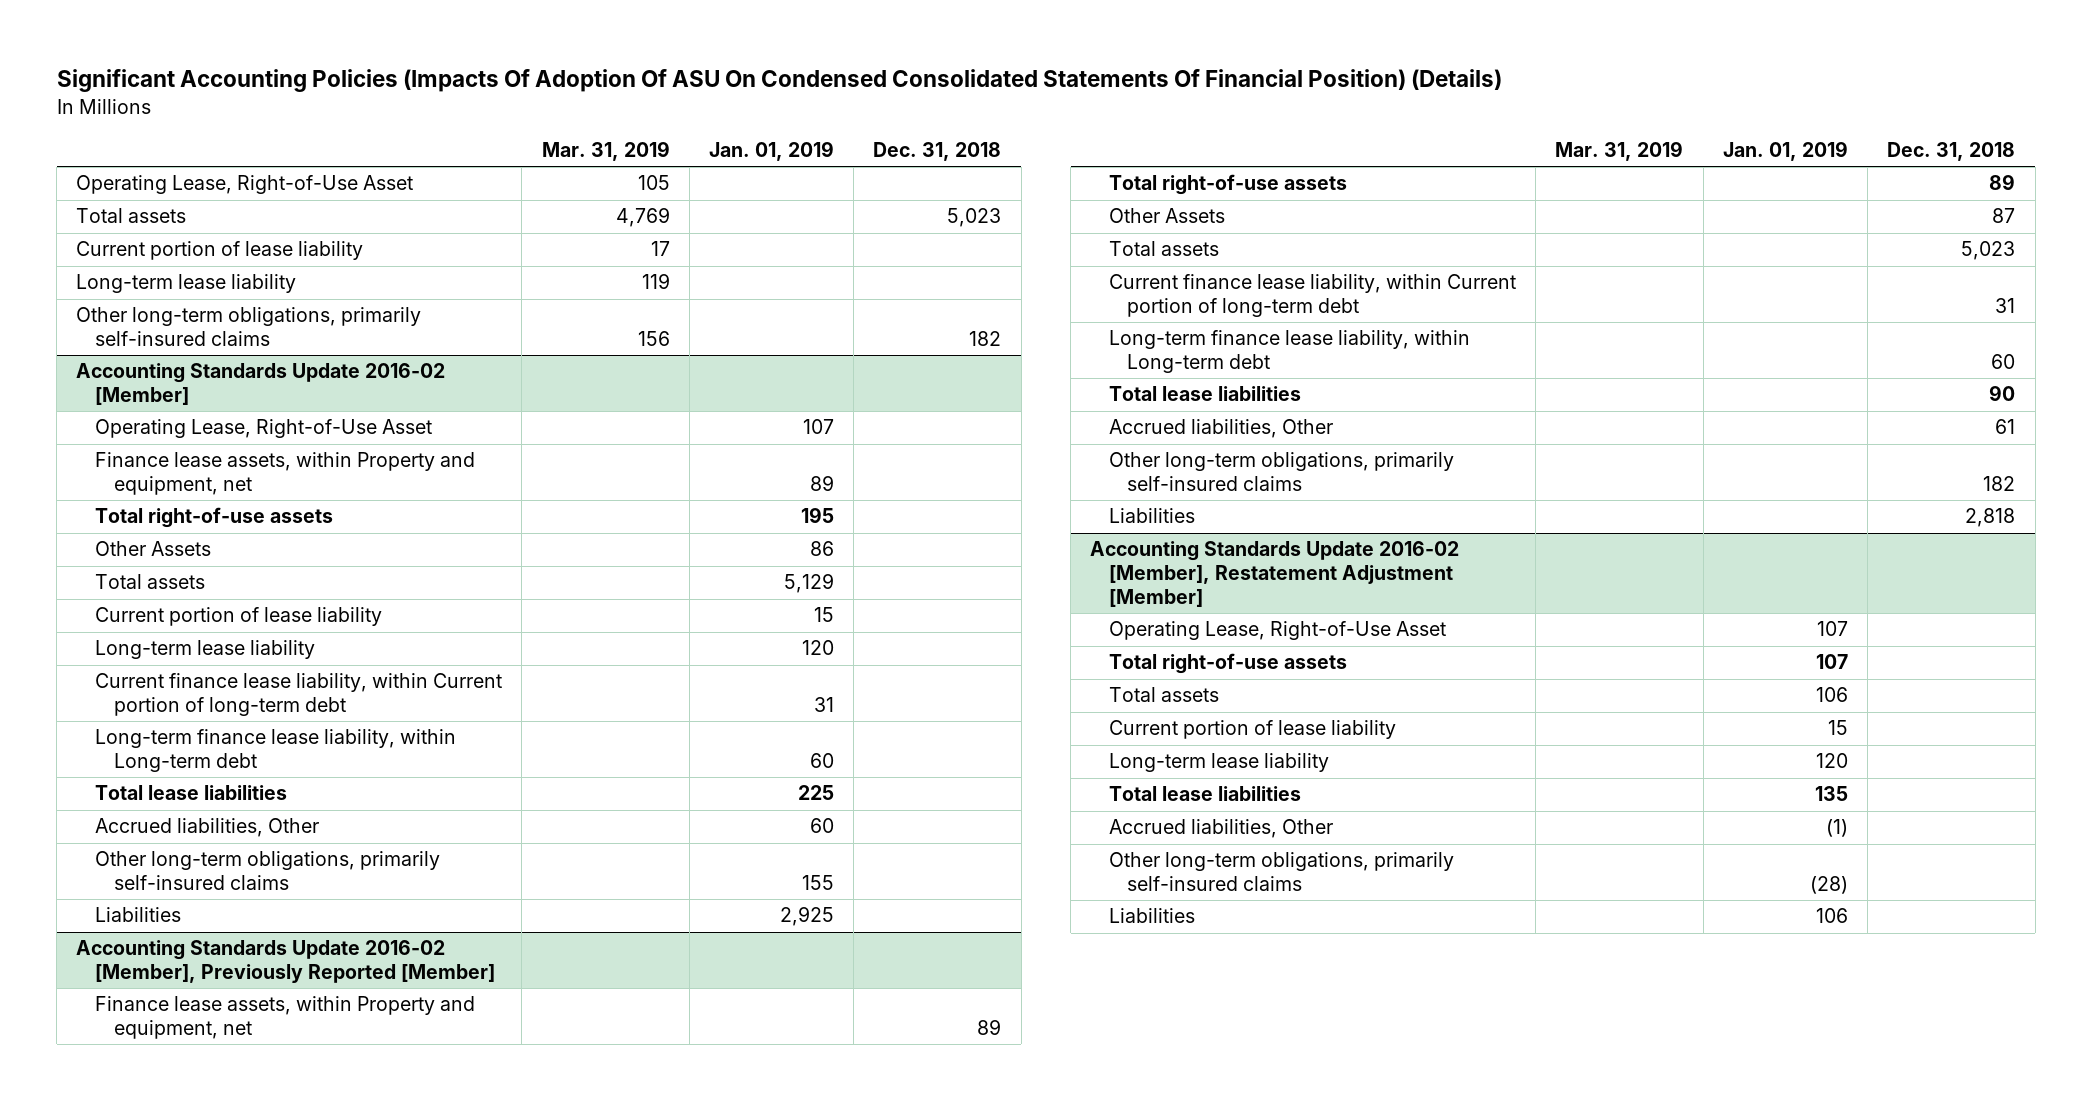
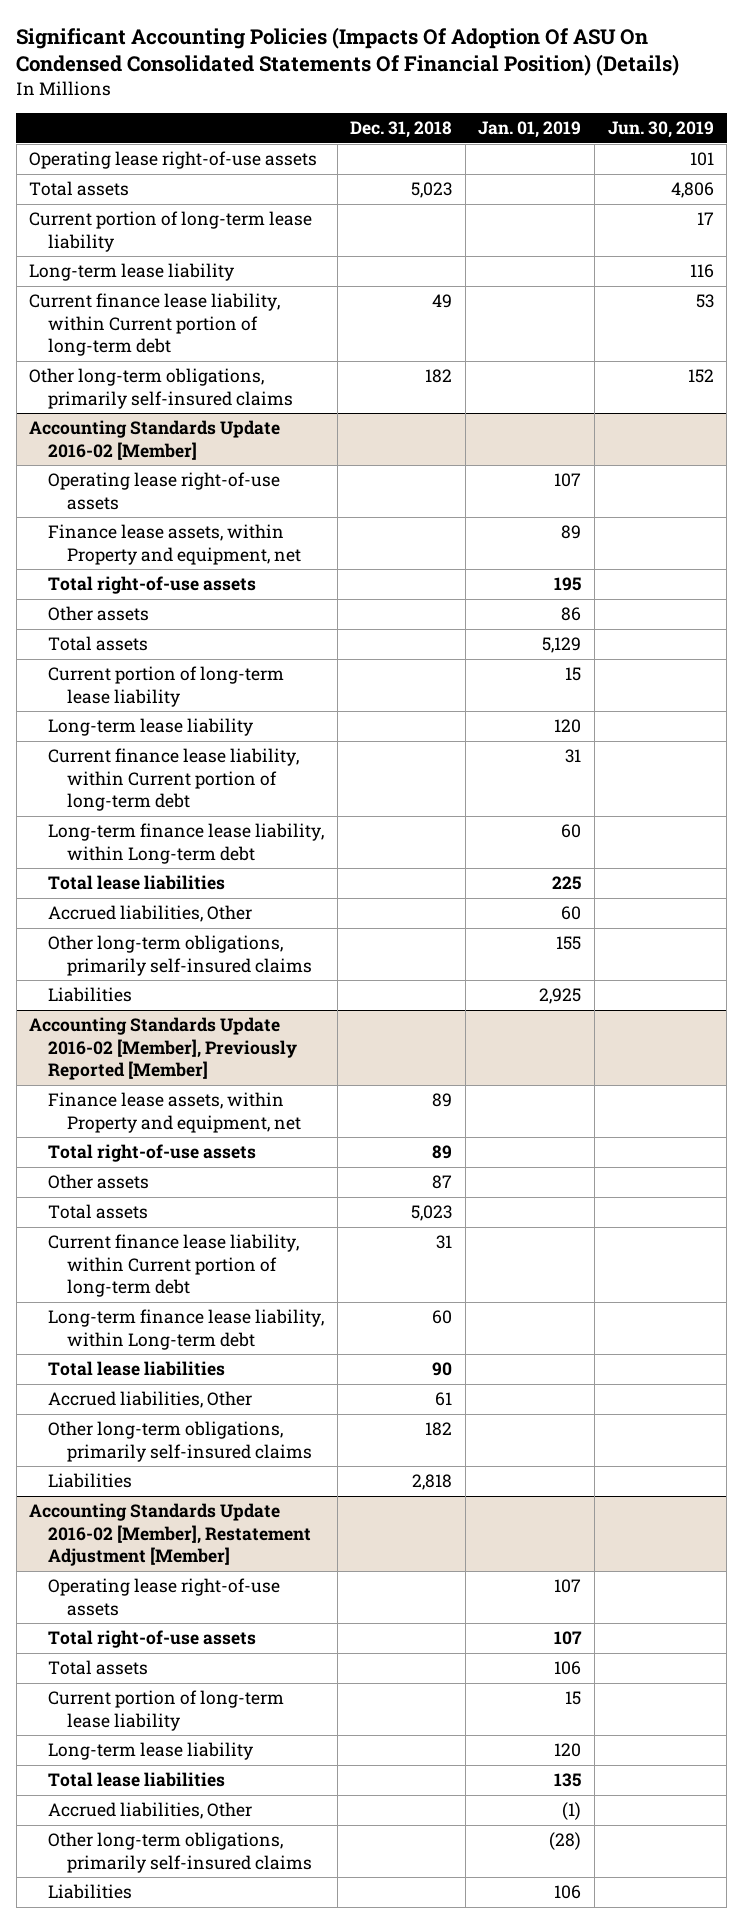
[541,141,670,162] Mar. 31, 2019 -> none
none -> [607,120,714,138] Jun. 30, 2019
[76,175,414,195] Operating Lease, Right-of-Use Asset -> [29,151,318,170] Operating lease right-of-use assets
[76,241,364,261] Current portion of lease liability -> [29,211,313,252] Current portion of long-term lease liability
none -> [29,293,281,356] Current finance lease liability, within Current portion of long-term debt
[95,419,433,439] Operating Lease, Right-of-Use Asset -> [48,472,281,510] Operating lease right-of-use assets
[95,541,212,557] Other Assets -> [48,606,150,622] Other assets
[95,607,383,627] Current portion of lease liability -> [48,666,285,707] Current portion of long-term lease liability
[1108,208,1225,224] Other Assets -> [48,1174,150,1190] Other assets
[1108,621,1446,641] Operating Lease, Right-of-Use Asset -> [48,1578,281,1616] Operating lease right-of-use assets
[1108,720,1396,740] Current portion of lease liability -> [48,1690,285,1731] Current portion of long-term lease liability

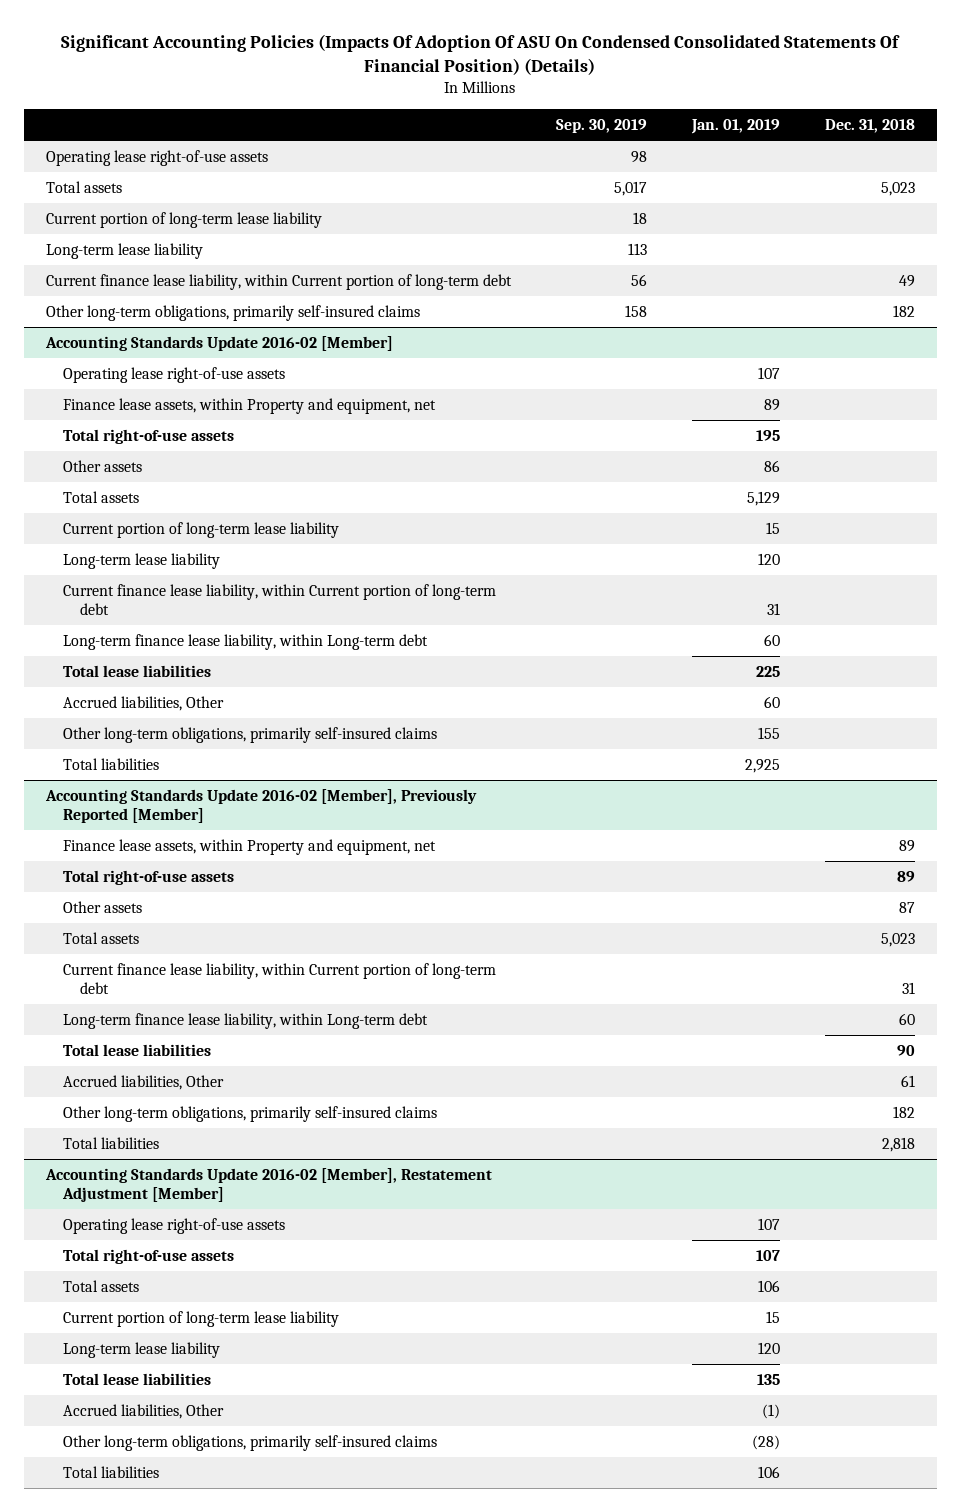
[607,120,714,138] Jun. 30, 2019 -> none
none -> [555,118,647,133] Sep. 30, 2019
[48,987,133,1003] Liabilities -> [62,757,159,770] Total liabilities
[48,1473,133,1489] Liabilities -> [62,1136,159,1149] Total liabilities
[48,1884,133,1900] Liabilities -> [62,1465,159,1478] Total liabilities

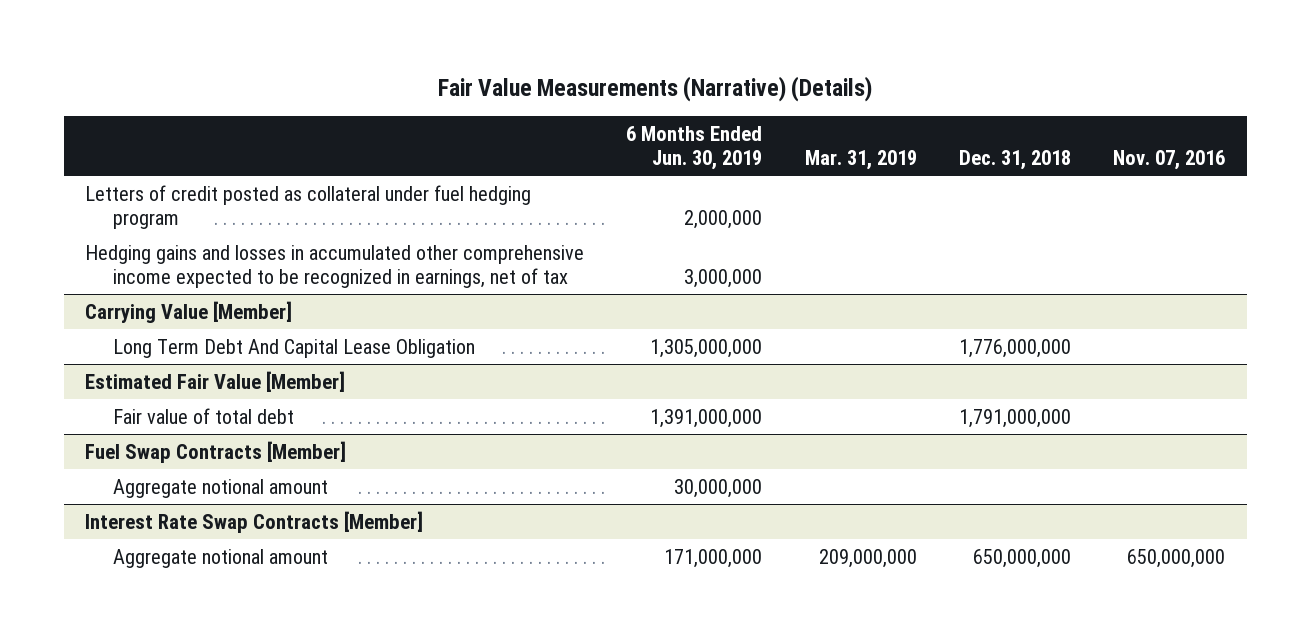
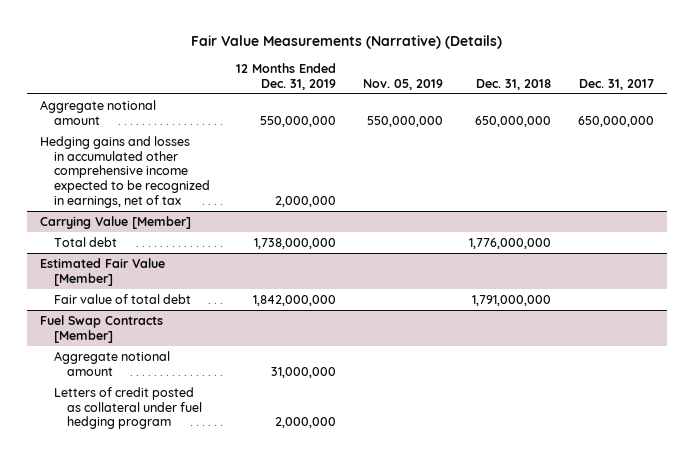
[626,125,763,171] 6 Months Ended Jun. 30, 2019 -> none
[804,150,917,171] Mar. 31, 2019 -> none
[1113,150,1226,171] Nov. 07, 2016 -> none
none -> [236,63,337,90] 12 Months Ended Dec. 31, 2019
none -> [362,78,443,90] Nov. 05, 2019
none -> [578,78,654,90] Dec. 31, 2017
[84,184,531,230] Letters of credit posted as collateral under fuel hedging program -> none
none -> [39,99,156,125] Aggregate notional amount
[112,338,475,358] Long Term Debt And Capital Lease Obligation -> [53,236,117,247] Total debt
[84,510,423,533] Interest Rate Swap Contracts [Member] -> none
[112,548,328,568] Aggregate notional amount -> none
none -> [53,386,203,430] Letters of credit posted as collateral under fuel hedging program

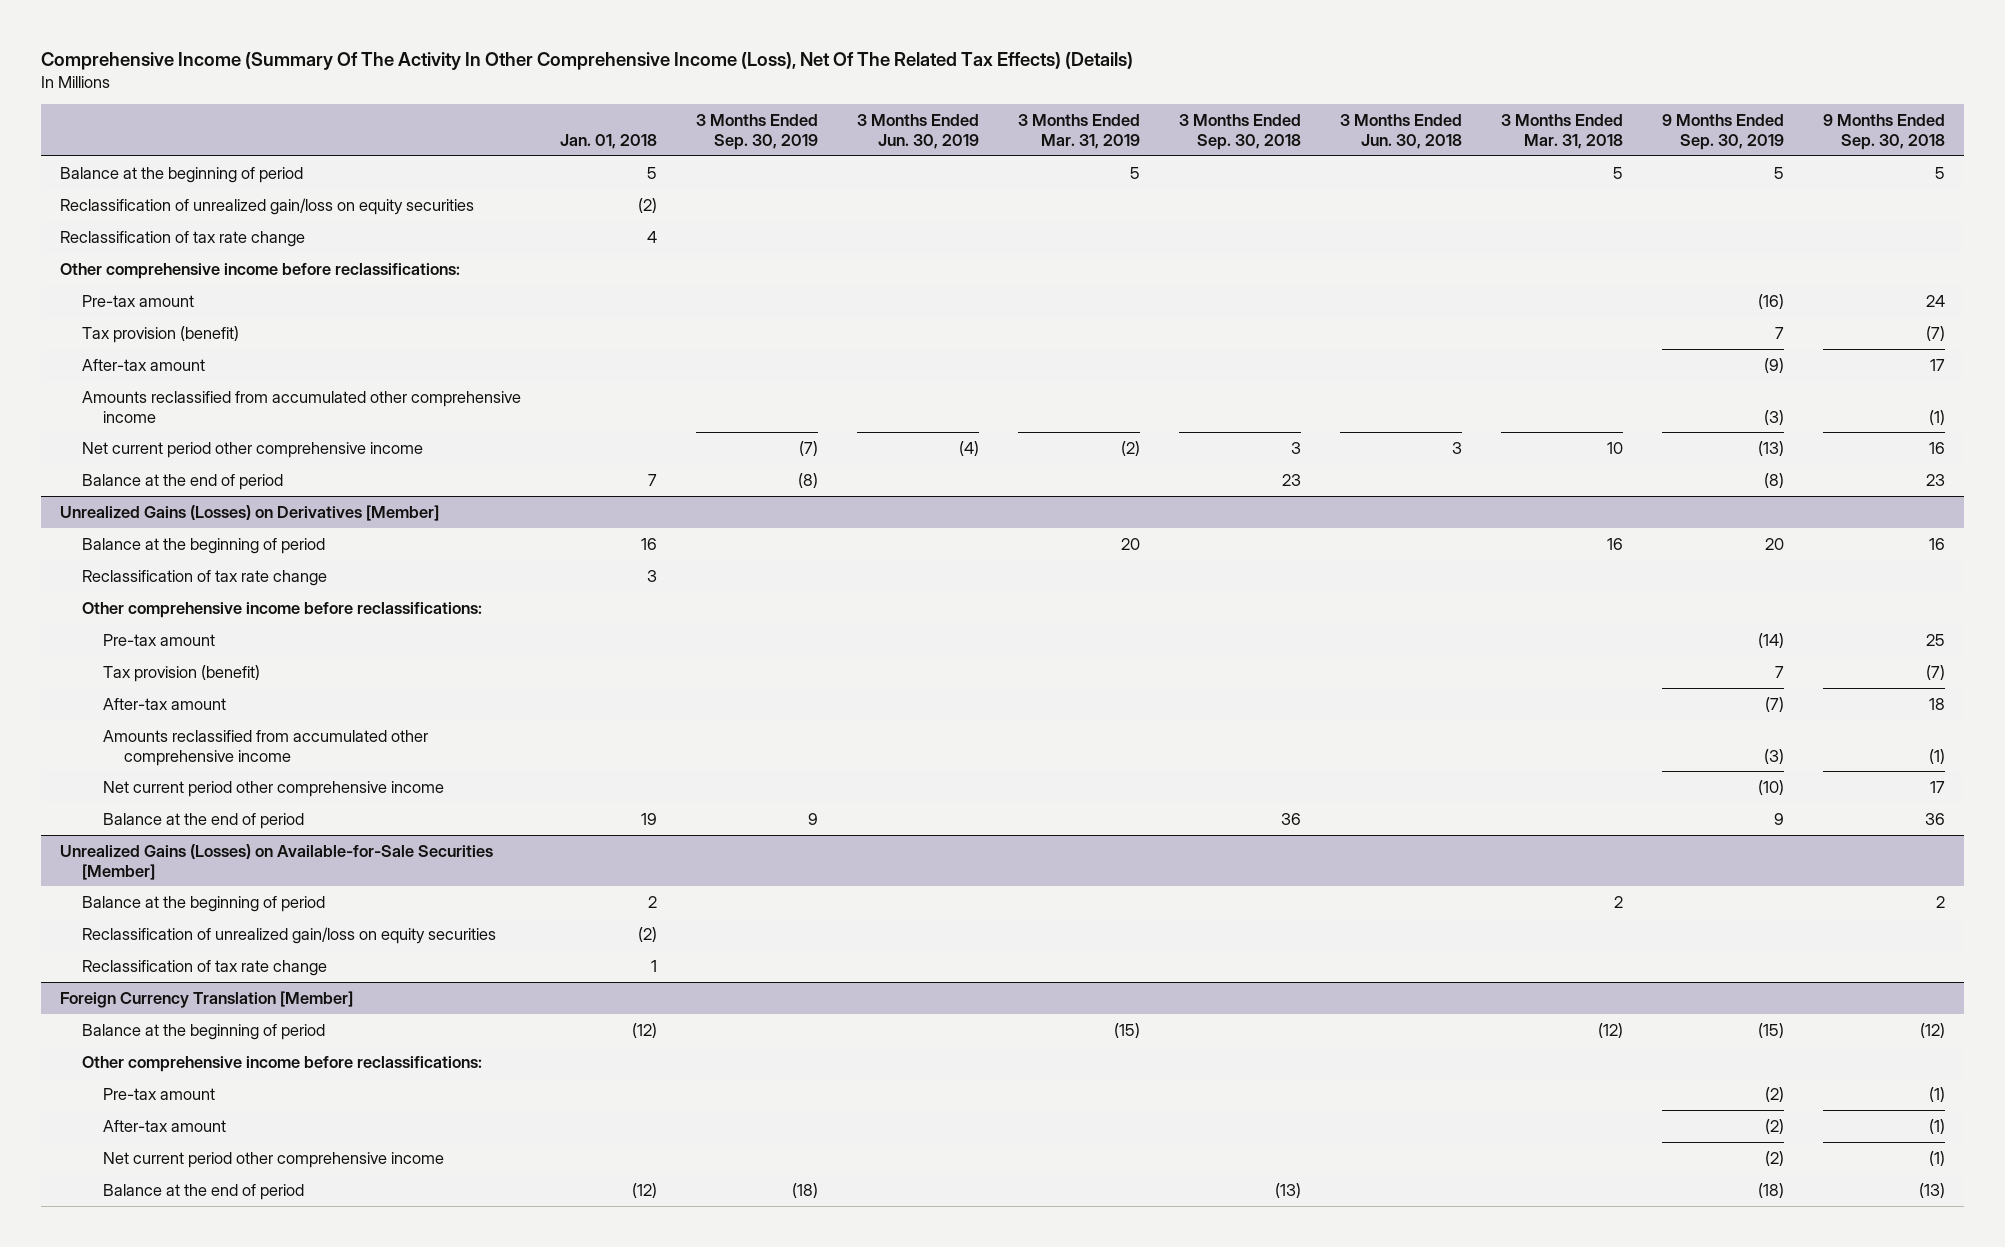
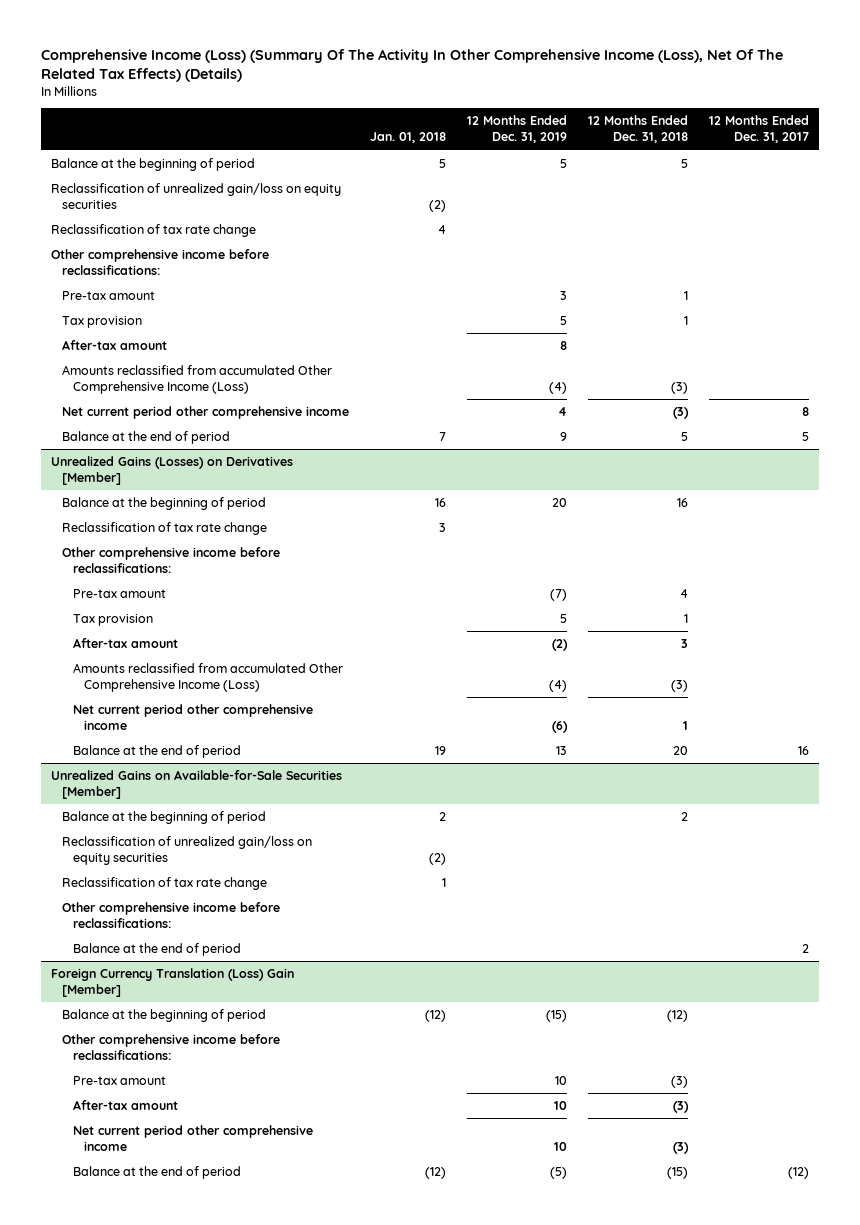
[40,52,1133,71] Comprehensive Income (Summary Of The Activity In Other Comprehensive Income (Loss), Net Of The Related Tax Effects) (Details) -> [40,48,783,83] Comprehensive Income (Loss) (Summary Of The Activity In Other Comprehensive Income (Loss), Net Of The Related Tax Effects) (Details)
[695,114,818,150] 3 Months Ended Sep. 30, 2019 -> none
[856,114,979,149] 3 Months Ended Jun. 30, 2019 -> none
[1017,114,1140,149] 3 Months Ended Mar. 31, 2019 -> none
[1178,114,1301,150] 3 Months Ended Sep. 30, 2018 -> none
[1339,114,1462,149] 3 Months Ended Jun. 30, 2018 -> none
[1500,114,1623,149] 3 Months Ended Mar. 31, 2018 -> none
[1661,114,1784,150] 9 Months Ended Sep. 30, 2019 -> none
[1822,114,1945,150] 9 Months Ended Sep. 30, 2018 -> none
none -> [466,115,567,144] 12 Months Ended Dec. 31, 2019
none -> [587,115,688,144] 12 Months Ended Dec. 31, 2018
none -> [708,115,809,144] 12 Months Ended Dec. 31, 2017
[81,325,239,343] Tax provision (benefit) -> [61,316,142,329] Tax provision
[81,390,521,423] Amounts reclassified from accumulated other comprehensive income -> [61,365,332,395] Amounts reclassified from accumulated Other Comprehensive Income (Loss)
[103,664,261,682] Tax provision (benefit) -> [72,614,153,627] Tax provision
[103,729,429,766] Amounts reclassified from accumulated other comprehensive income -> [72,663,343,693] Amounts reclassified from accumulated Other Comprehensive Income (Loss)
[60,843,494,880] Unrealized Gains (Losses) on Available-for-Sale Securities [Member] -> [51,770,343,800] Unrealized Gains on Available-for-Sale Securities [Member]
none -> [61,902,280,929] Other comprehensive income before reclassifications:
none -> [72,943,241,957] Balance at the end of period
[60,990,354,1008] Foreign Currency Translation [Member] -> [51,968,295,998] Foreign Currency Translation (Loss) Gain [Member]

